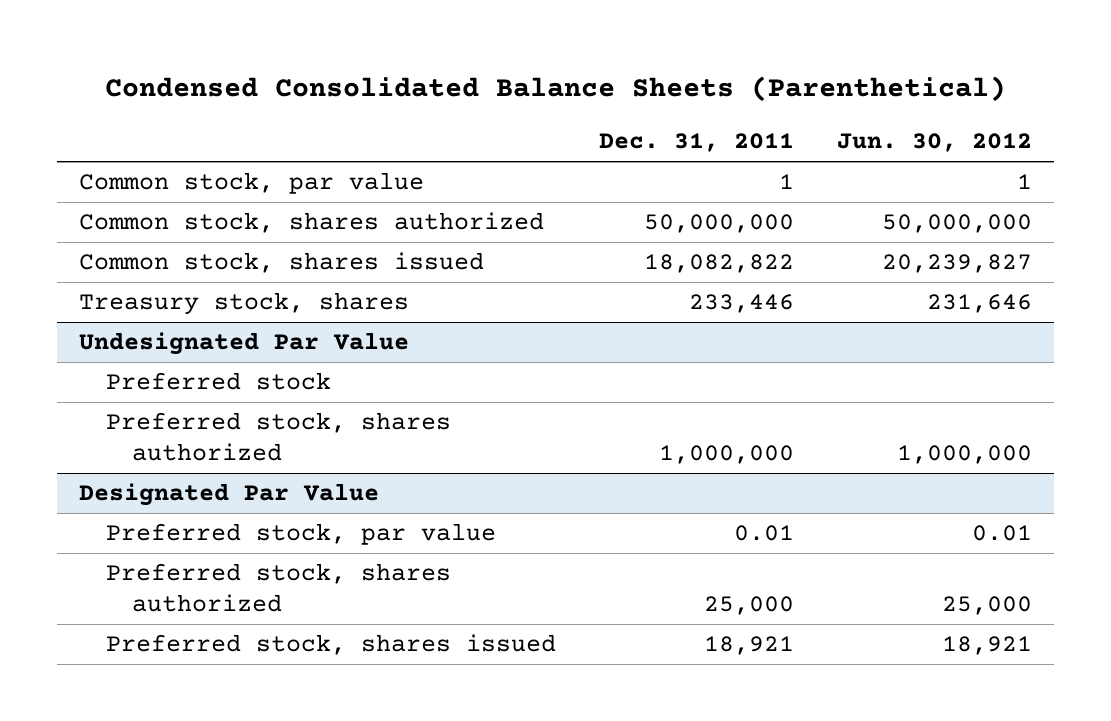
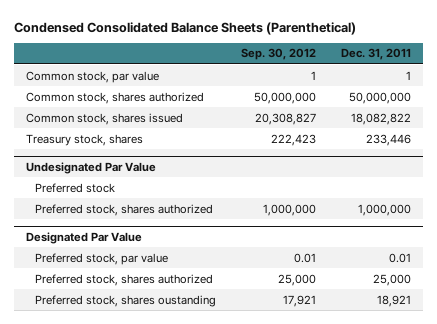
[837,133,1033,153] Jun. 30, 2012 -> none
none -> [241,48,317,61] Sep. 30, 2012
[105,634,556,656] Preferred stock, shares issued -> [35,294,217,307] Preferred stock, shares oustanding

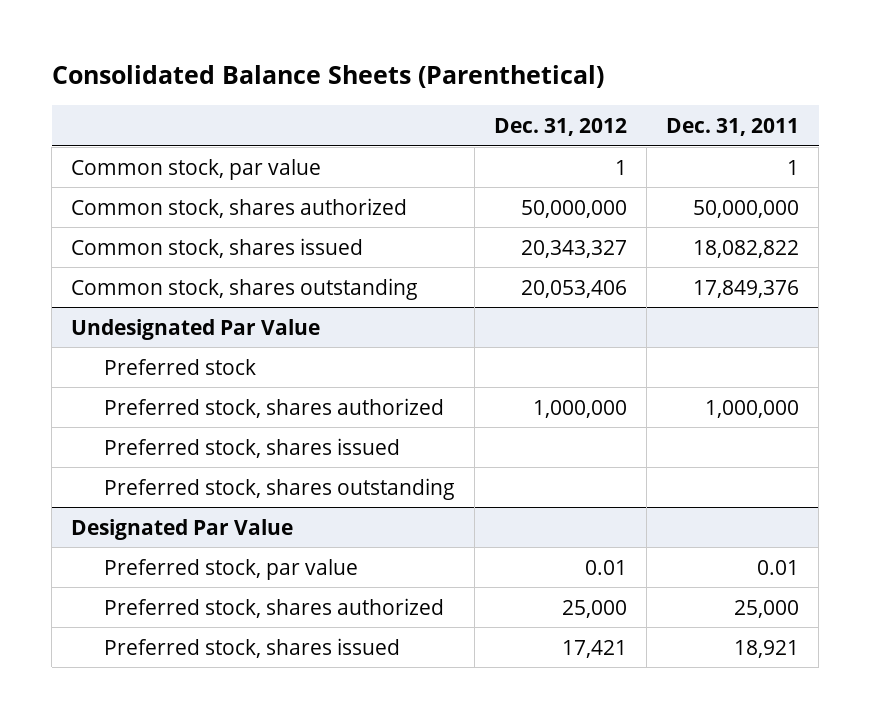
[13,21,356,35] Condensed Consolidated Balance Sheets (Parenthetical) -> [51,65,604,89] Consolidated Balance Sheets (Parenthetical)
[241,48,317,61] Sep. 30, 2012 -> none
none -> [494,118,628,137] Dec. 31, 2012
[26,133,144,146] Treasury stock, shares -> none
none -> [71,277,419,300] Common stock, shares outstanding
none -> [104,437,401,458] Preferred stock, shares issued
none -> [104,477,456,500] Preferred stock, shares outstanding
[35,294,217,307] Preferred stock, shares oustanding -> [104,637,401,658] Preferred stock, shares issued

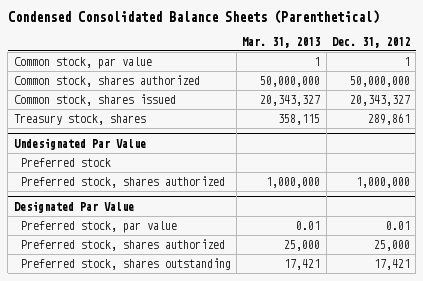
[51,65,604,89] Consolidated Balance Sheets (Parenthetical) -> [7,10,379,25] Condensed Consolidated Balance Sheets (Parenthetical)
[666,118,800,137] Dec. 31, 2011 -> none
none -> [242,36,321,48] Mar. 31, 2013
[71,277,419,300] Common stock, shares outstanding -> none
none -> [13,113,146,125] Treasury stock, shares
[104,437,401,458] Preferred stock, shares issued -> none
[104,477,456,500] Preferred stock, shares outstanding -> none
[104,637,401,658] Preferred stock, shares issued -> [20,257,231,270] Preferred stock, shares outstanding

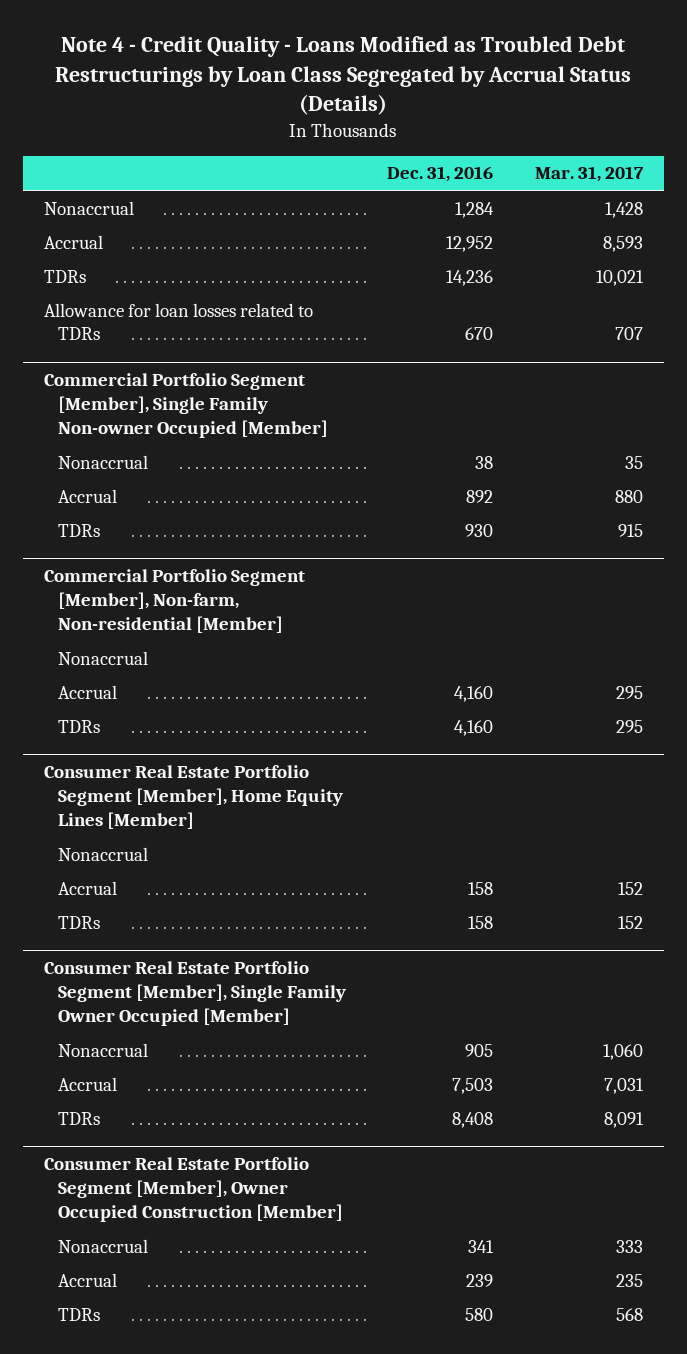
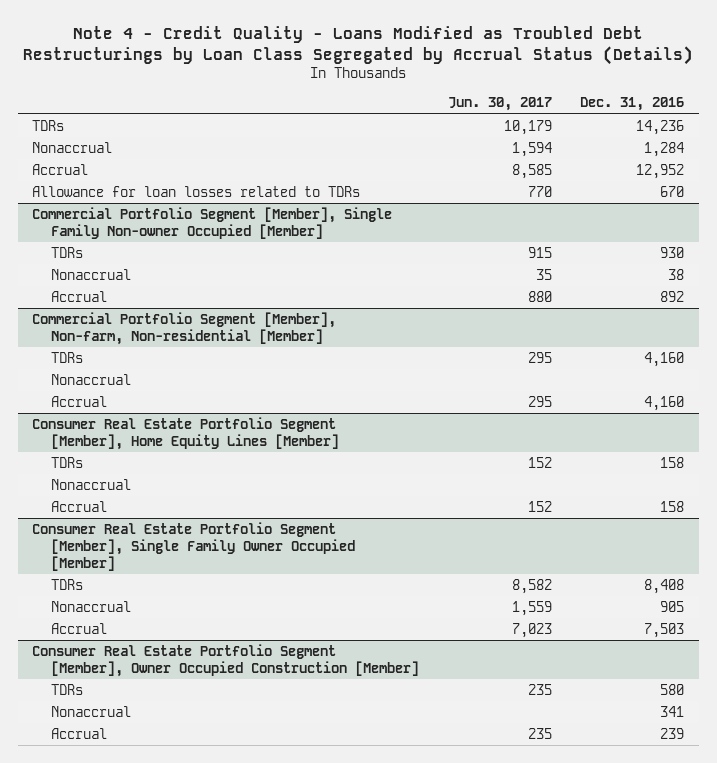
[534,166,644,183] Mar. 31, 2017 -> none
none -> [447,97,552,112] Jun. 30, 2017
[43,269,86,283] TDRs -> [32,119,65,131] TDRs
[57,523,100,537] TDRs -> [50,246,83,258] TDRs
[57,719,100,733] TDRs -> [50,351,83,363] TDRs
[57,915,100,929] TDRs -> [50,456,83,468] TDRs
[57,1111,100,1125] TDRs -> [50,578,83,590] TDRs
[57,1307,100,1321] TDRs -> [50,683,83,695] TDRs

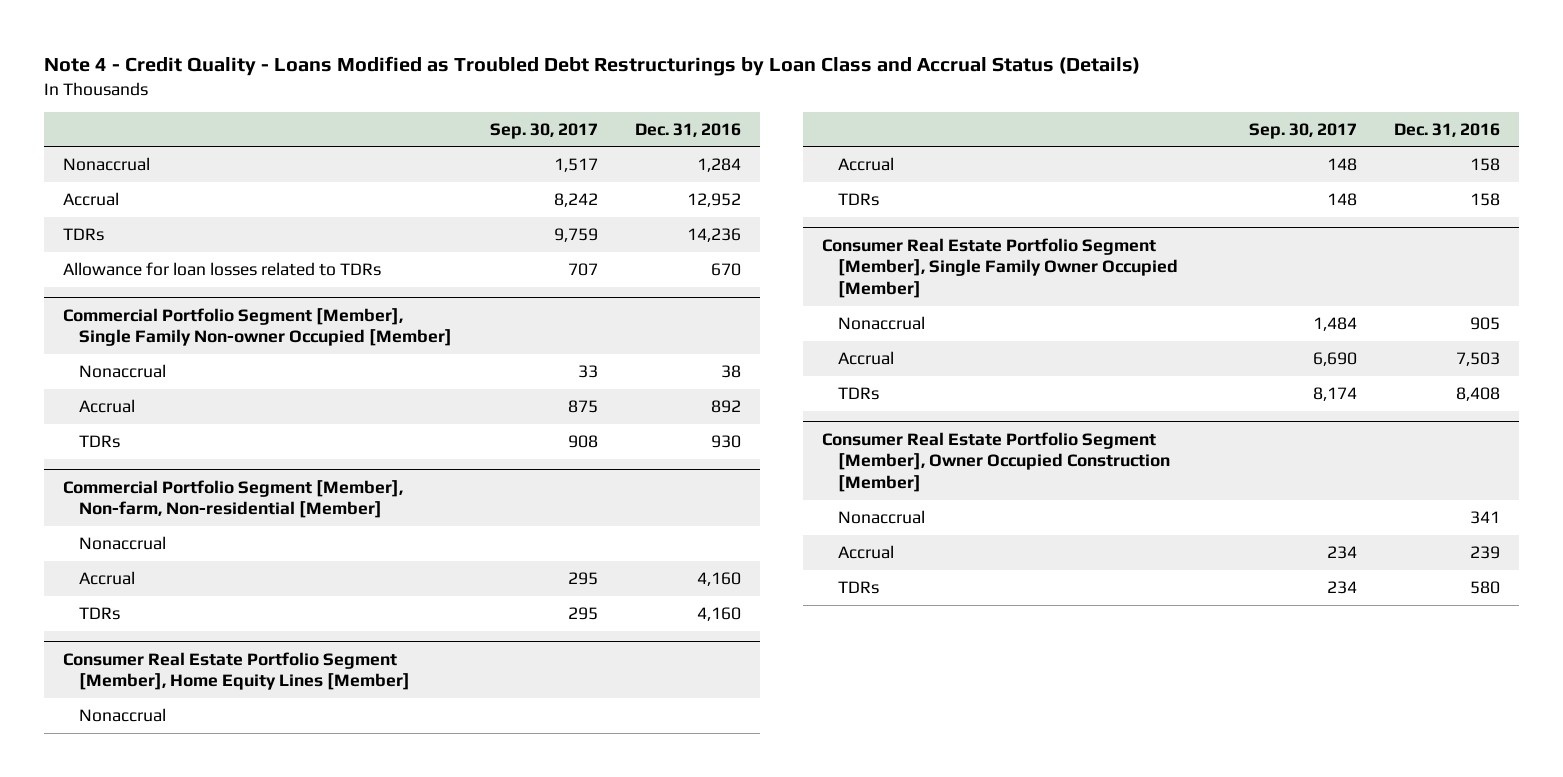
[23,25,694,65] Note 4 - Credit Quality - Loans Modified as Troubled Debt Restructurings by Loan Class Segregated by Accrual Status (Details) -> [44,56,1141,77] Note 4 - Credit Quality - Loans Modified as Troubled Debt Restructurings by Loan Class and Accrual Status (Details)
[447,97,552,112] Jun. 30, 2017 -> none
none -> [489,122,598,139] Sep. 30, 2017
[32,119,65,131] TDRs -> [63,227,105,241] TDRs
[50,246,83,258] TDRs -> [79,434,121,448] TDRs
[50,351,83,363] TDRs -> [79,606,121,620] TDRs
[50,456,83,468] TDRs -> [838,192,880,206] TDRs
[50,578,83,590] TDRs -> [838,386,880,400] TDRs
[50,683,83,695] TDRs -> [838,580,880,594] TDRs

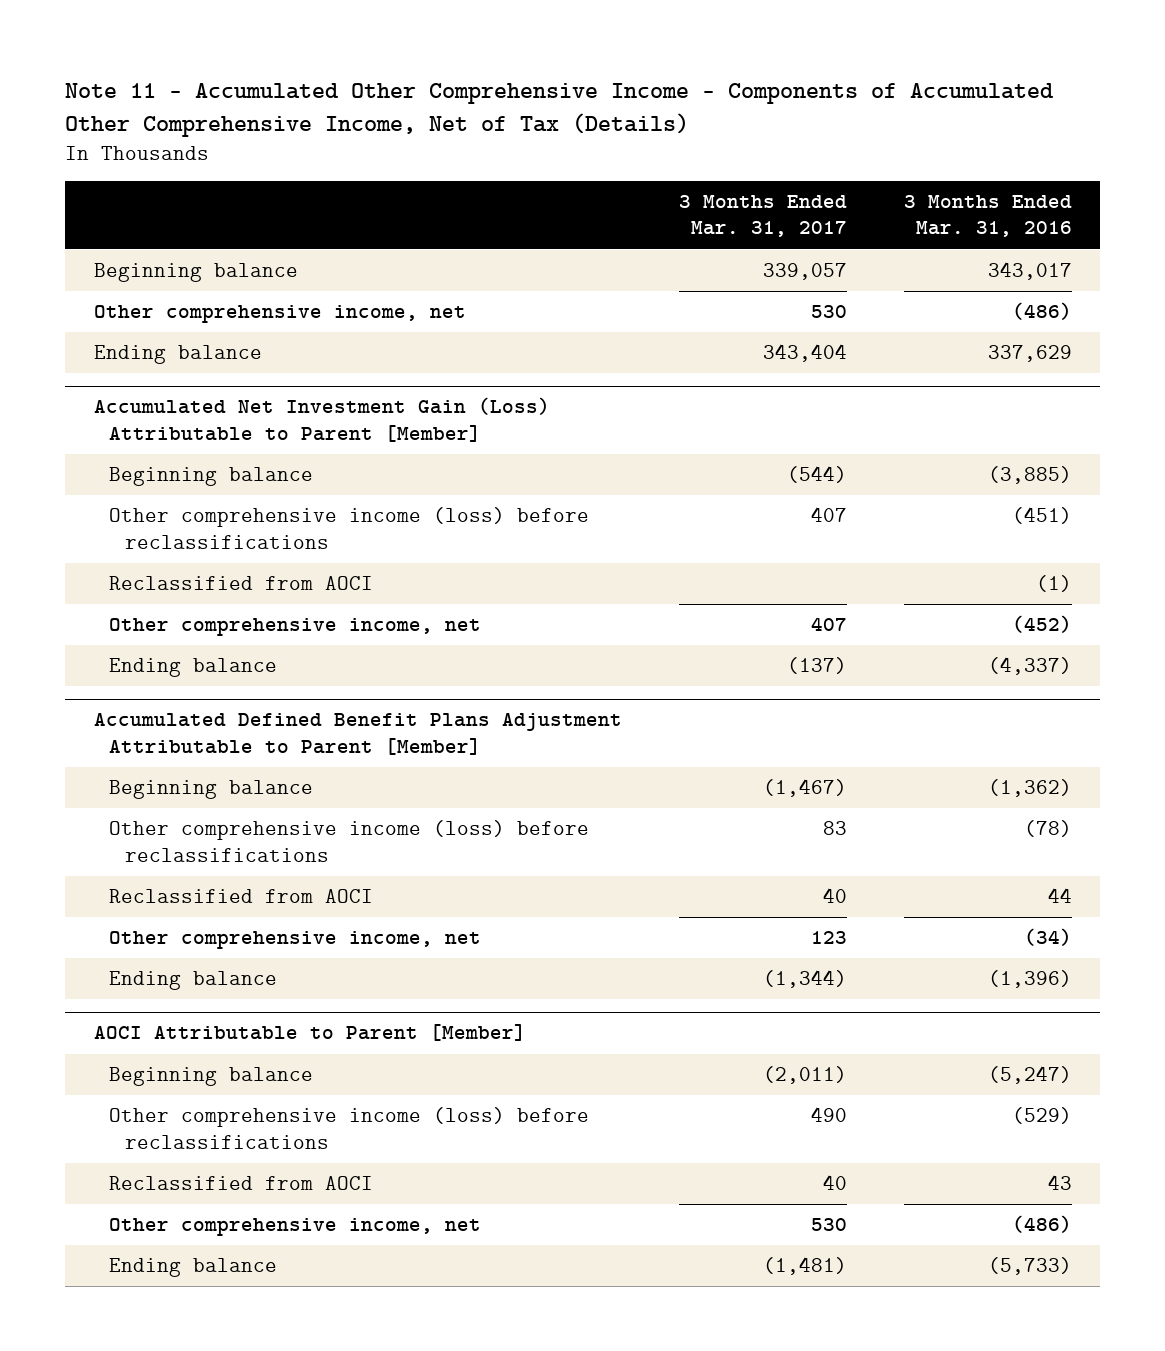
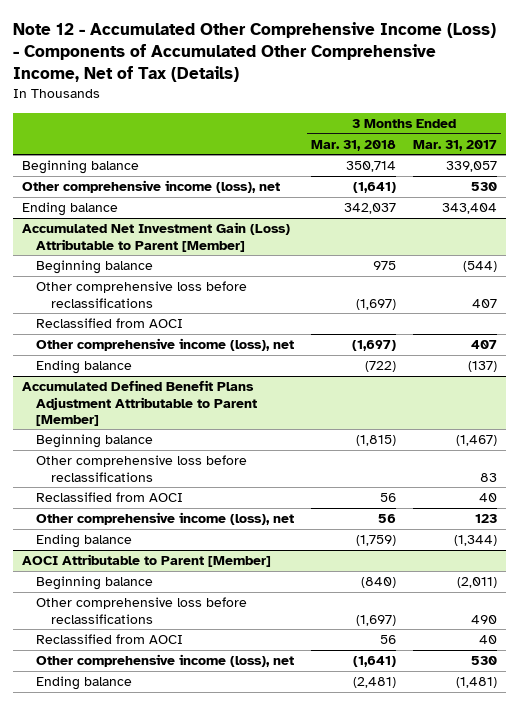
[64,82,1054,137] Note 11 - Accumulated Other Comprehensive Income - Components of Accumulated Other Comprehensive Income, Net of Tax (Details) -> [13,22,497,83] Note 12 - Accumulated Other Comprehensive Income (Loss) - Components of Accumulated Other Comprehensive Income, Net of Tax (Details)
[903,195,1072,238] 3 Months Ended Mar. 31, 2016 -> none
none -> [311,139,397,151] Mar. 31, 2018
[93,305,466,324] Other comprehensive income, net -> [21,180,280,194] Other comprehensive income (loss), net
[109,507,590,549] Other comprehensive income (loss) before reclassifications -> [36,281,248,308] Other comprehensive loss before reclassifications
[109,618,482,637] Other comprehensive income, net -> [36,338,295,352] Other comprehensive income (loss), net
[109,820,590,862] Other comprehensive income (loss) before reclassifications -> [36,455,248,482] Other comprehensive loss before reclassifications
[109,931,482,950] Other comprehensive income, net -> [36,512,295,526] Other comprehensive income (loss), net
[109,1107,590,1149] Other comprehensive income (loss) before reclassifications -> [36,597,248,624] Other comprehensive loss before reclassifications
[109,1218,482,1237] Other comprehensive income, net -> [36,654,295,668] Other comprehensive income (loss), net

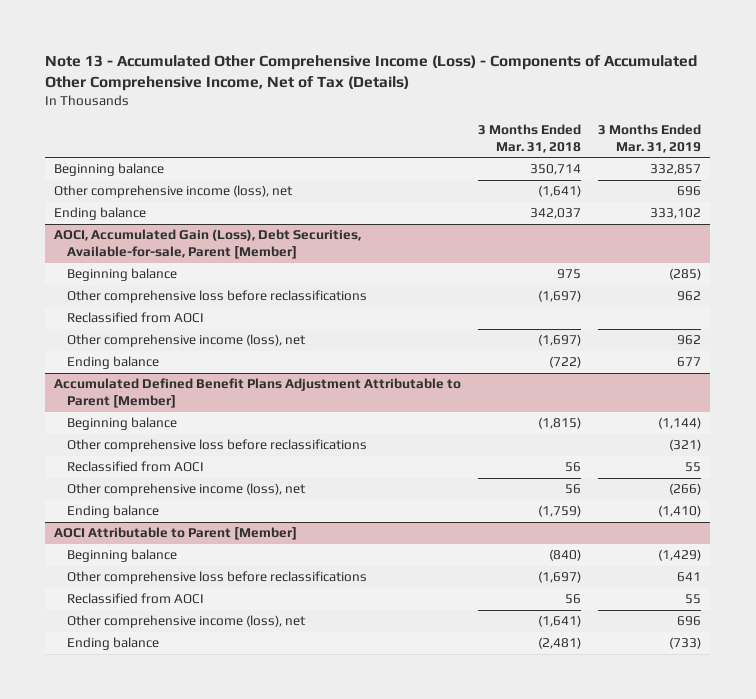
[13,22,497,83] Note 12 - Accumulated Other Comprehensive Income (Loss) - Components of Accumulated Other Comprehensive Income, Net of Tax (Details) -> [45,55,698,91] Note 13 - Accumulated Other Comprehensive Income (Loss) - Components of Accumulated Other Comprehensive Income, Net of Tax (Details)
[413,139,498,151] Mar. 31, 2017 -> none
none -> [598,123,702,153] 3 Months Ended Mar. 31, 2019
[21,222,290,252] Accumulated Net Investment Gain (Loss) Attributable to Parent [Member] -> [54,229,362,260] AOCI, Accumulated Gain (Loss), Debt Securities, Available-for-sale, Parent [Member]

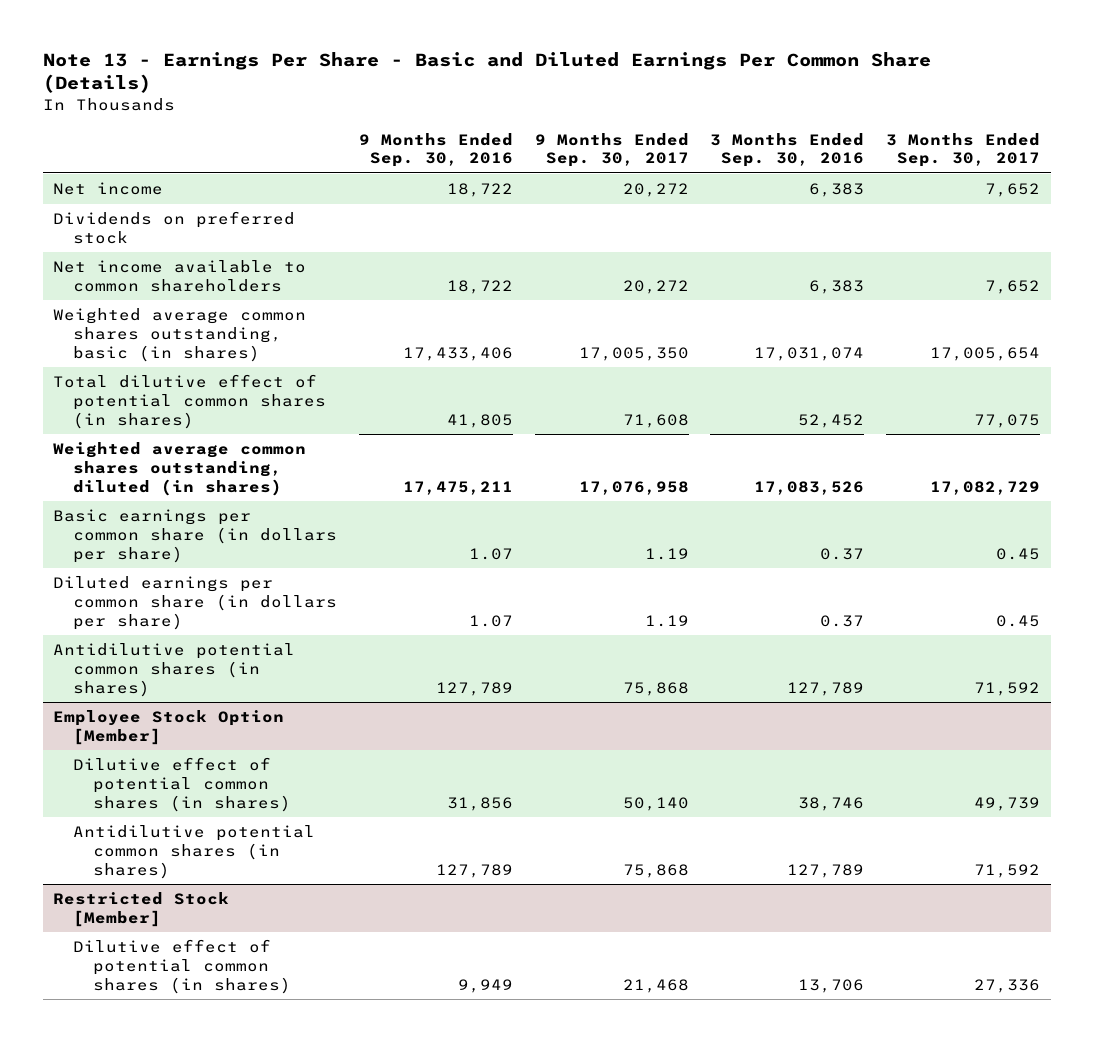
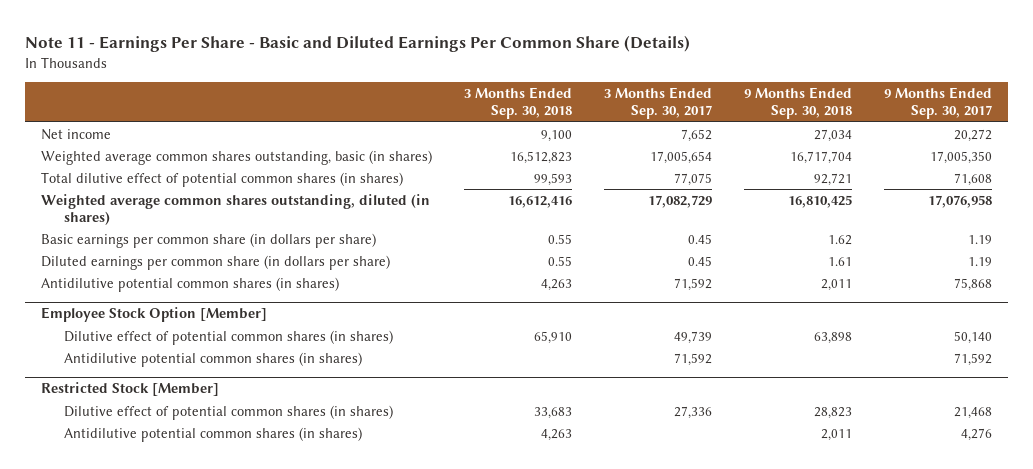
[42,51,931,94] Note 13 - Earnings Per Share - Basic and Diluted Earnings Per Common Share (Details) -> [25,34,691,52] Note 11 - Earnings Per Share - Basic and Diluted Earnings Per Common Share (Details)
[359,132,514,168] 9 Months Ended Sep. 30, 2016 -> none
[710,132,865,168] 3 Months Ended Sep. 30, 2016 -> none
none -> [464,86,573,120] 3 Months Ended Sep. 30, 2018
none -> [744,86,853,120] 9 Months Ended Sep. 30, 2018
[53,211,296,244] Dividends on preferred stock -> none
[53,260,307,292] Net income available to common shareholders -> none
[622,863,689,878] 75,868 -> [954,352,993,366] 71,592
none -> [63,426,362,442] Antidilutive potential common shares (in shares)

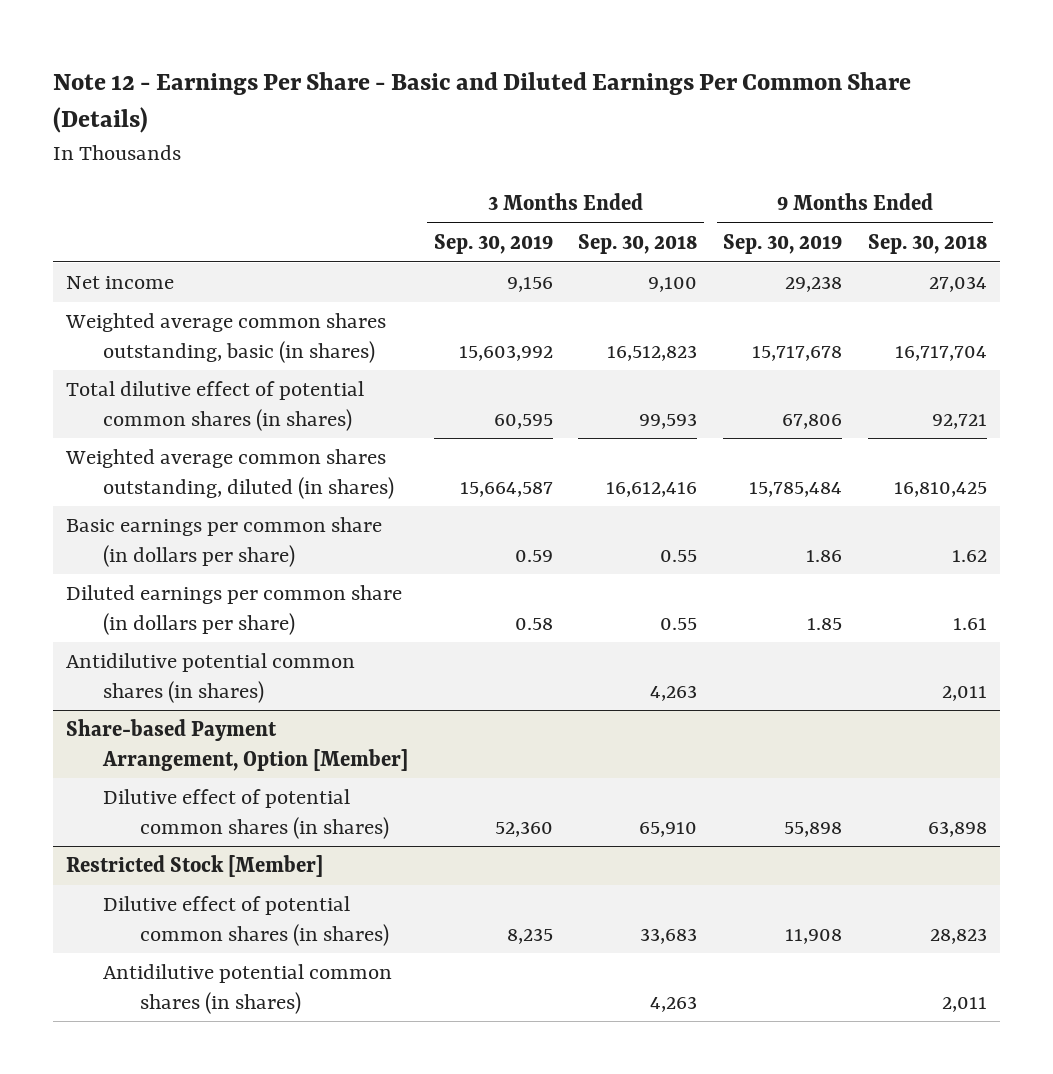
[25,34,691,52] Note 11 - Earnings Per Share - Basic and Diluted Earnings Per Common Share (Details) -> [53,72,912,134] Note 12 - Earnings Per Share - Basic and Diluted Earnings Per Common Share (Details)
[604,86,713,120] 3 Months Ended Sep. 30, 2017 -> none
[884,86,993,120] 9 Months Ended Sep. 30, 2017 -> none
none -> [433,234,553,255] Sep. 30, 2019
none -> [723,234,843,255] Sep. 30, 2019
[41,307,268,323] Employee Stock Option [Member] -> [65,719,408,771] Share-based Payment Arrangement, Option [Member]
[63,351,362,367] Antidilutive potential common shares (in shares) -> none

